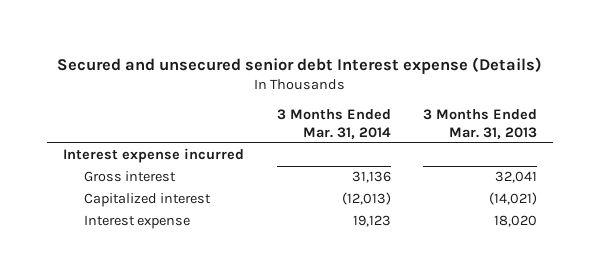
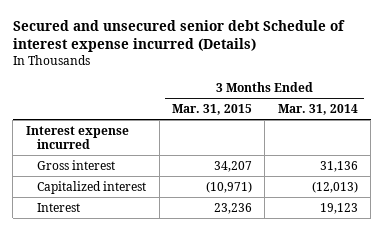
[57,56,543,74] Secured and unsecured senior debt Interest expense (Details) -> [12,20,345,53] Secured and unsecured senior debt Schedule of interest expense incurred (Details)
[422,108,537,139] 3 Months Ended Mar. 31, 2013 -> none
none -> [171,103,252,115] Mar. 31, 2015
[84,215,191,230] Interest expense -> [37,202,81,212] Interest

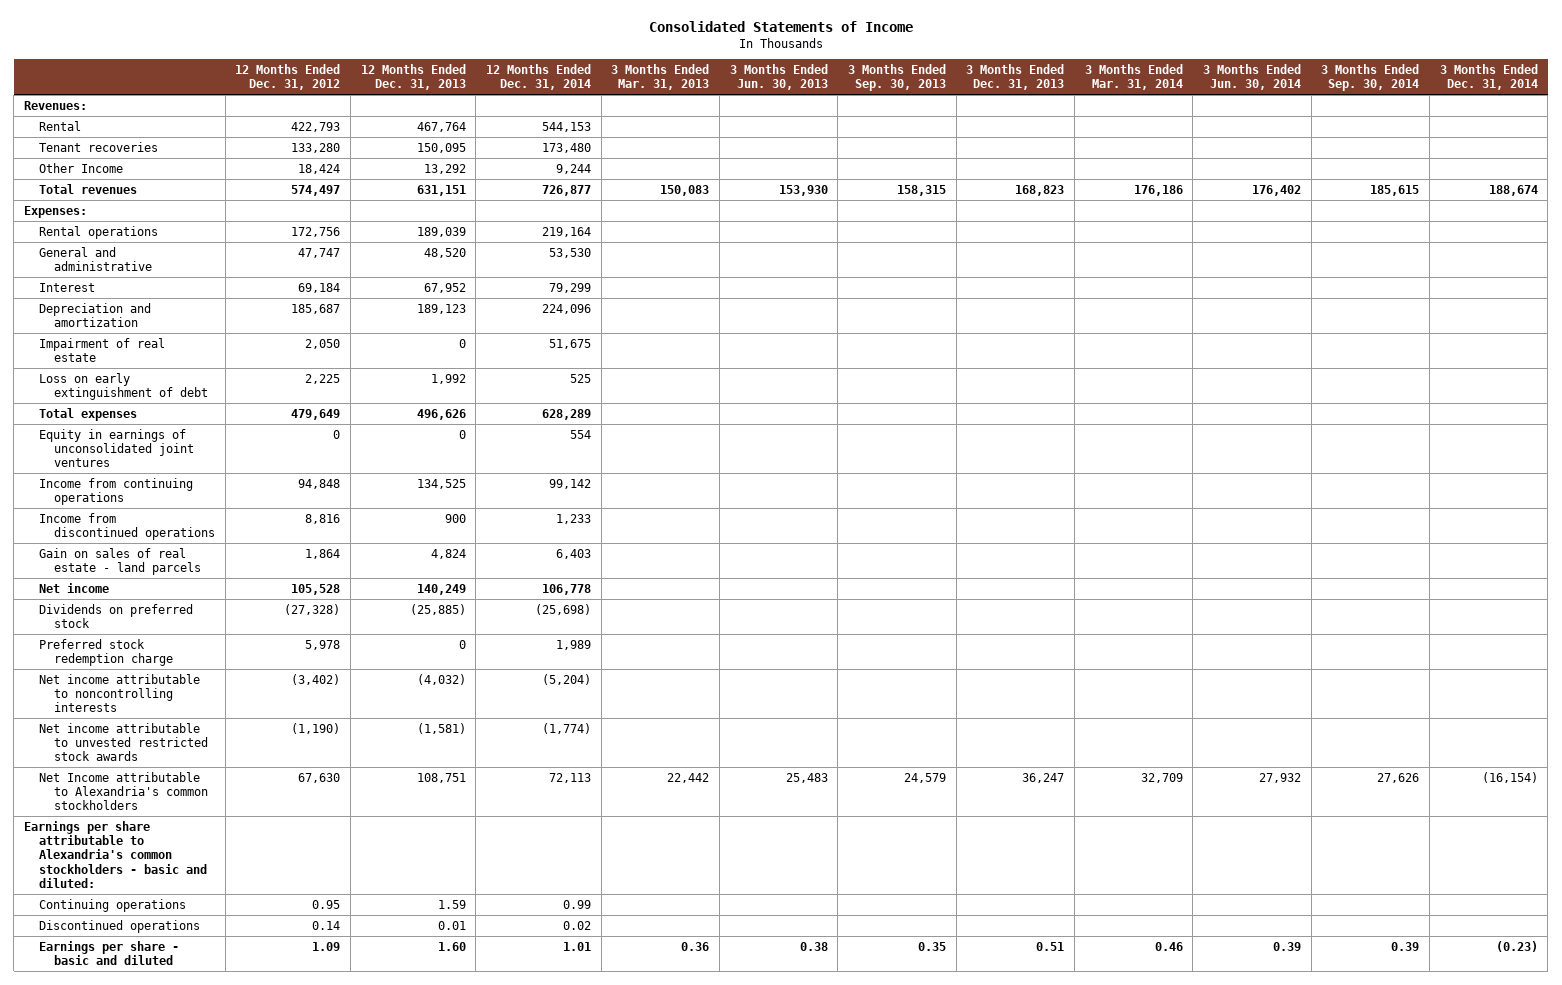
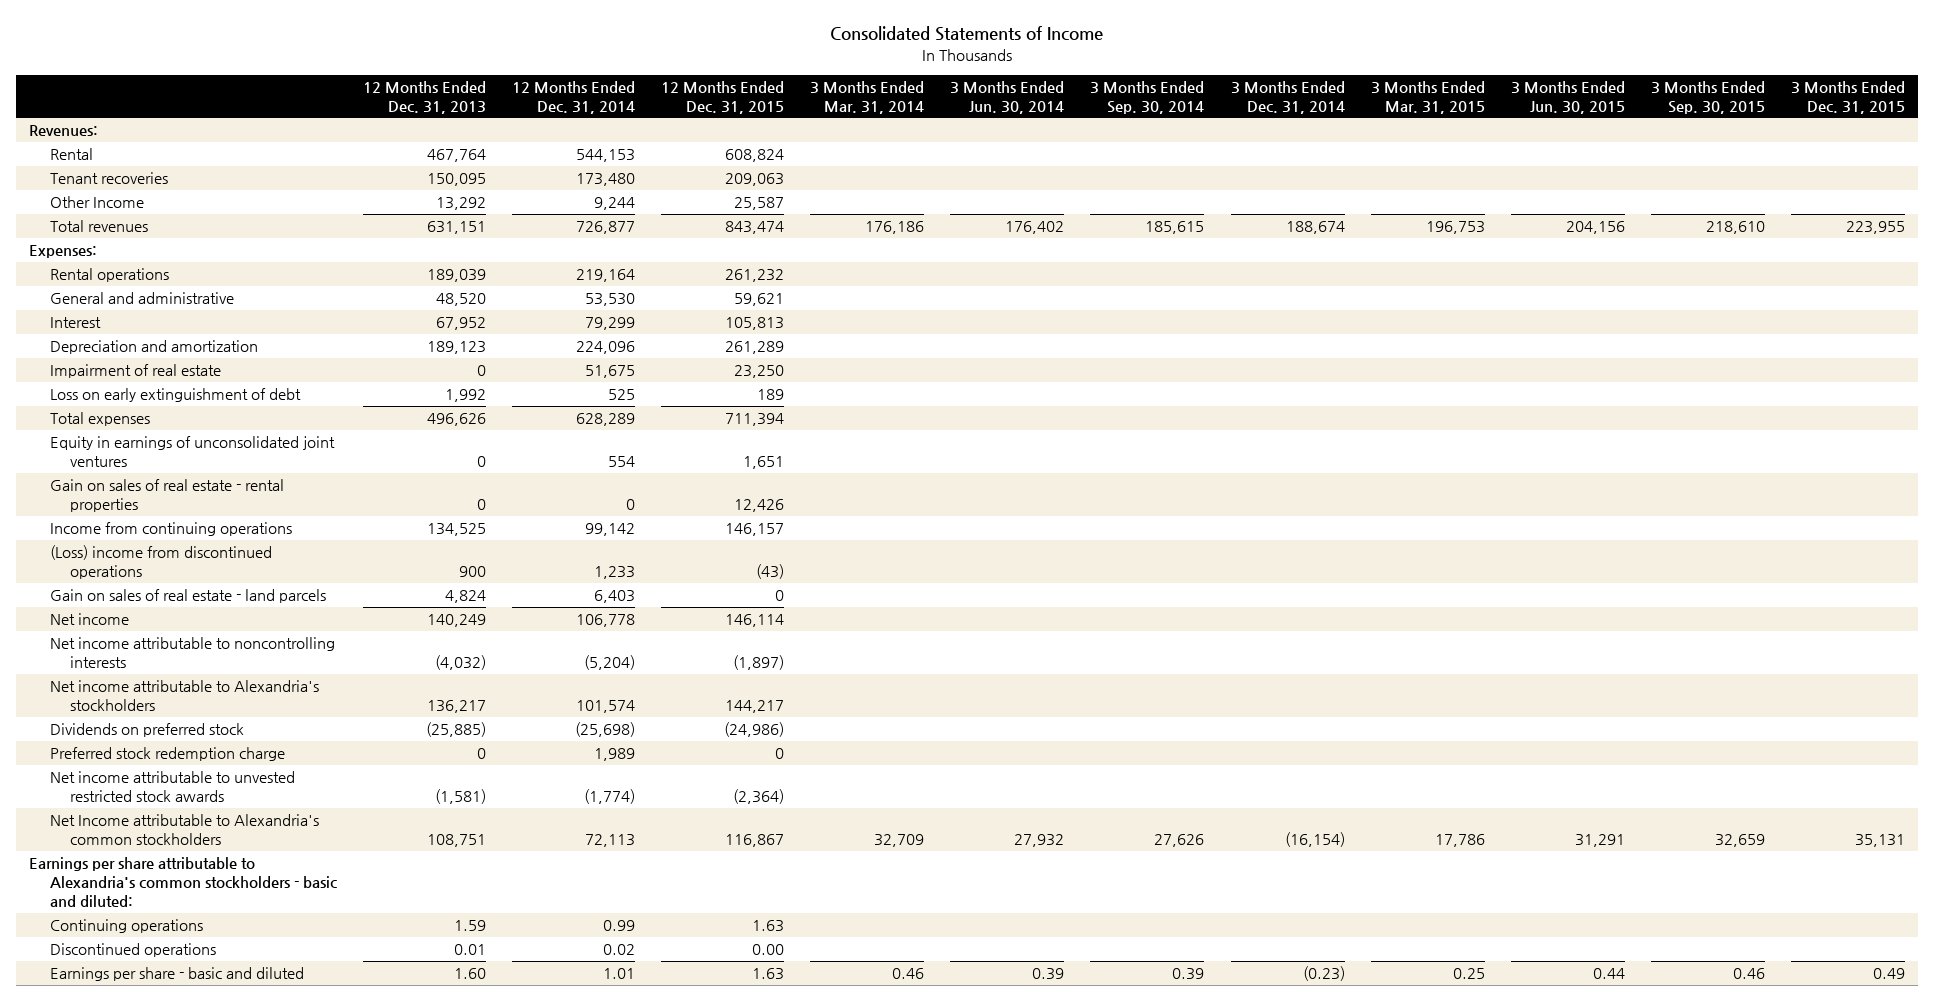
[235,63,341,91] 12 Months Ended Dec. 31, 2012 -> none
[611,63,710,91] 3 Months Ended Mar. 31, 2013 -> none
[729,63,828,91] 3 Months Ended Jun. 30, 2013 -> none
[848,63,947,92] 3 Months Ended Sep. 30, 2013 -> none
[966,63,1065,91] 3 Months Ended Dec. 31, 2013 -> none
none -> [661,80,785,114] 12 Months Ended Dec. 31, 2015
none -> [1370,80,1485,114] 3 Months Ended Mar. 31, 2015
none -> [1510,80,1625,114] 3 Months Ended Jun. 30, 2015
none -> [1651,80,1766,114] 3 Months Ended Sep. 30, 2015
none -> [1791,80,1906,114] 3 Months Ended Dec. 31, 2015
none -> [49,479,284,513] Gain on sales of real estate - rental properties
[39,512,216,540] Income from discontinued operations -> [49,545,272,580] (Loss) income from discontinued operations
[39,673,201,713] Net income attributable to noncontrolling interests -> [49,637,335,669] Net income attributable to noncontrolling interests
none -> [49,680,319,712] Net income attributable to Alexandria's stockholders

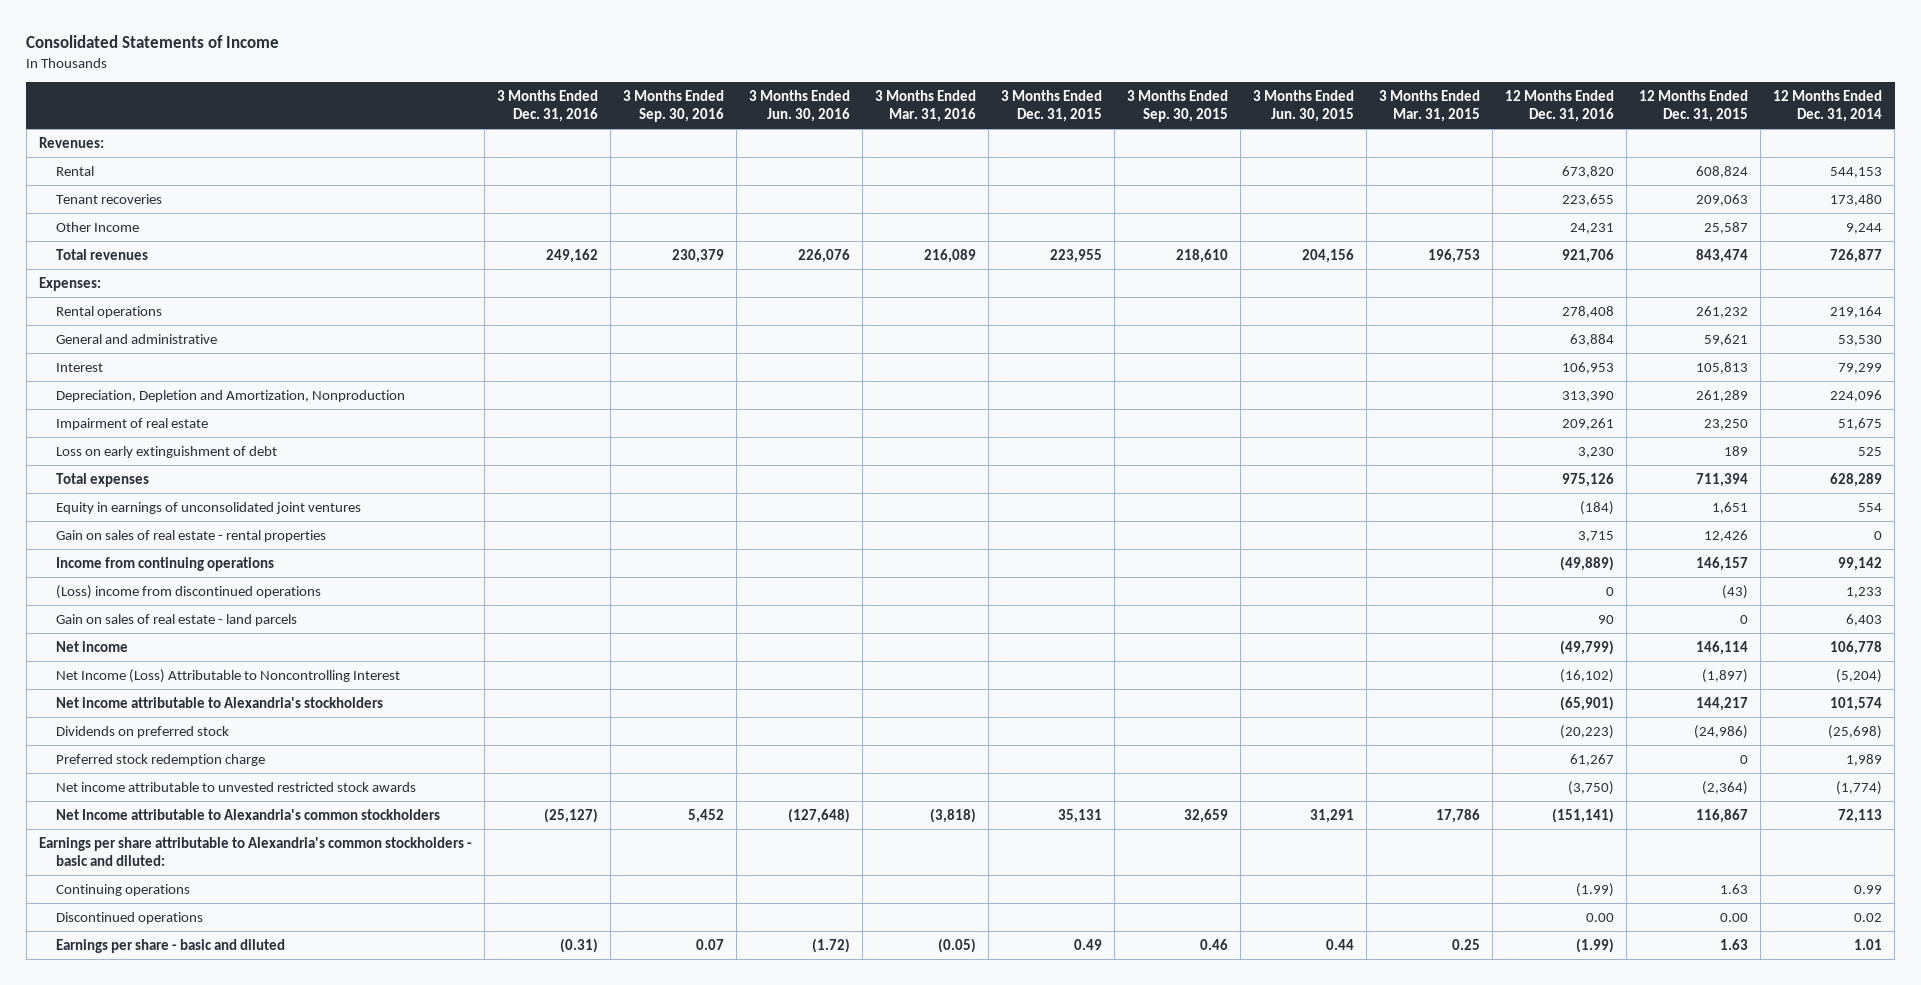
[362,80,486,114] 12 Months Ended Dec. 31, 2013 -> none
[810,80,925,114] 3 Months Ended Mar. 31, 2014 -> none
[950,80,1065,114] 3 Months Ended Jun. 30, 2014 -> none
[1090,80,1205,114] 3 Months Ended Sep. 30, 2014 -> none
[1230,80,1345,114] 3 Months Ended Dec. 31, 2014 -> none
none -> [496,89,598,122] 3 Months Ended Dec. 31, 2016
none -> [622,89,724,122] 3 Months Ended Sep. 30, 2016
none -> [748,89,850,122] 3 Months Ended Jun. 30, 2016
none -> [874,89,976,122] 3 Months Ended Mar. 31, 2016
none -> [1505,89,1615,122] 12 Months Ended Dec. 31, 2016
[49,340,258,355] Depreciation and amortization -> [55,389,405,402] Depreciation, Depletion and Amortization, Nonproduction
[49,637,335,669] Net income attributable to noncontrolling interests -> [55,668,400,683] Net Income (Loss) Attributable to Noncontrolling Interest

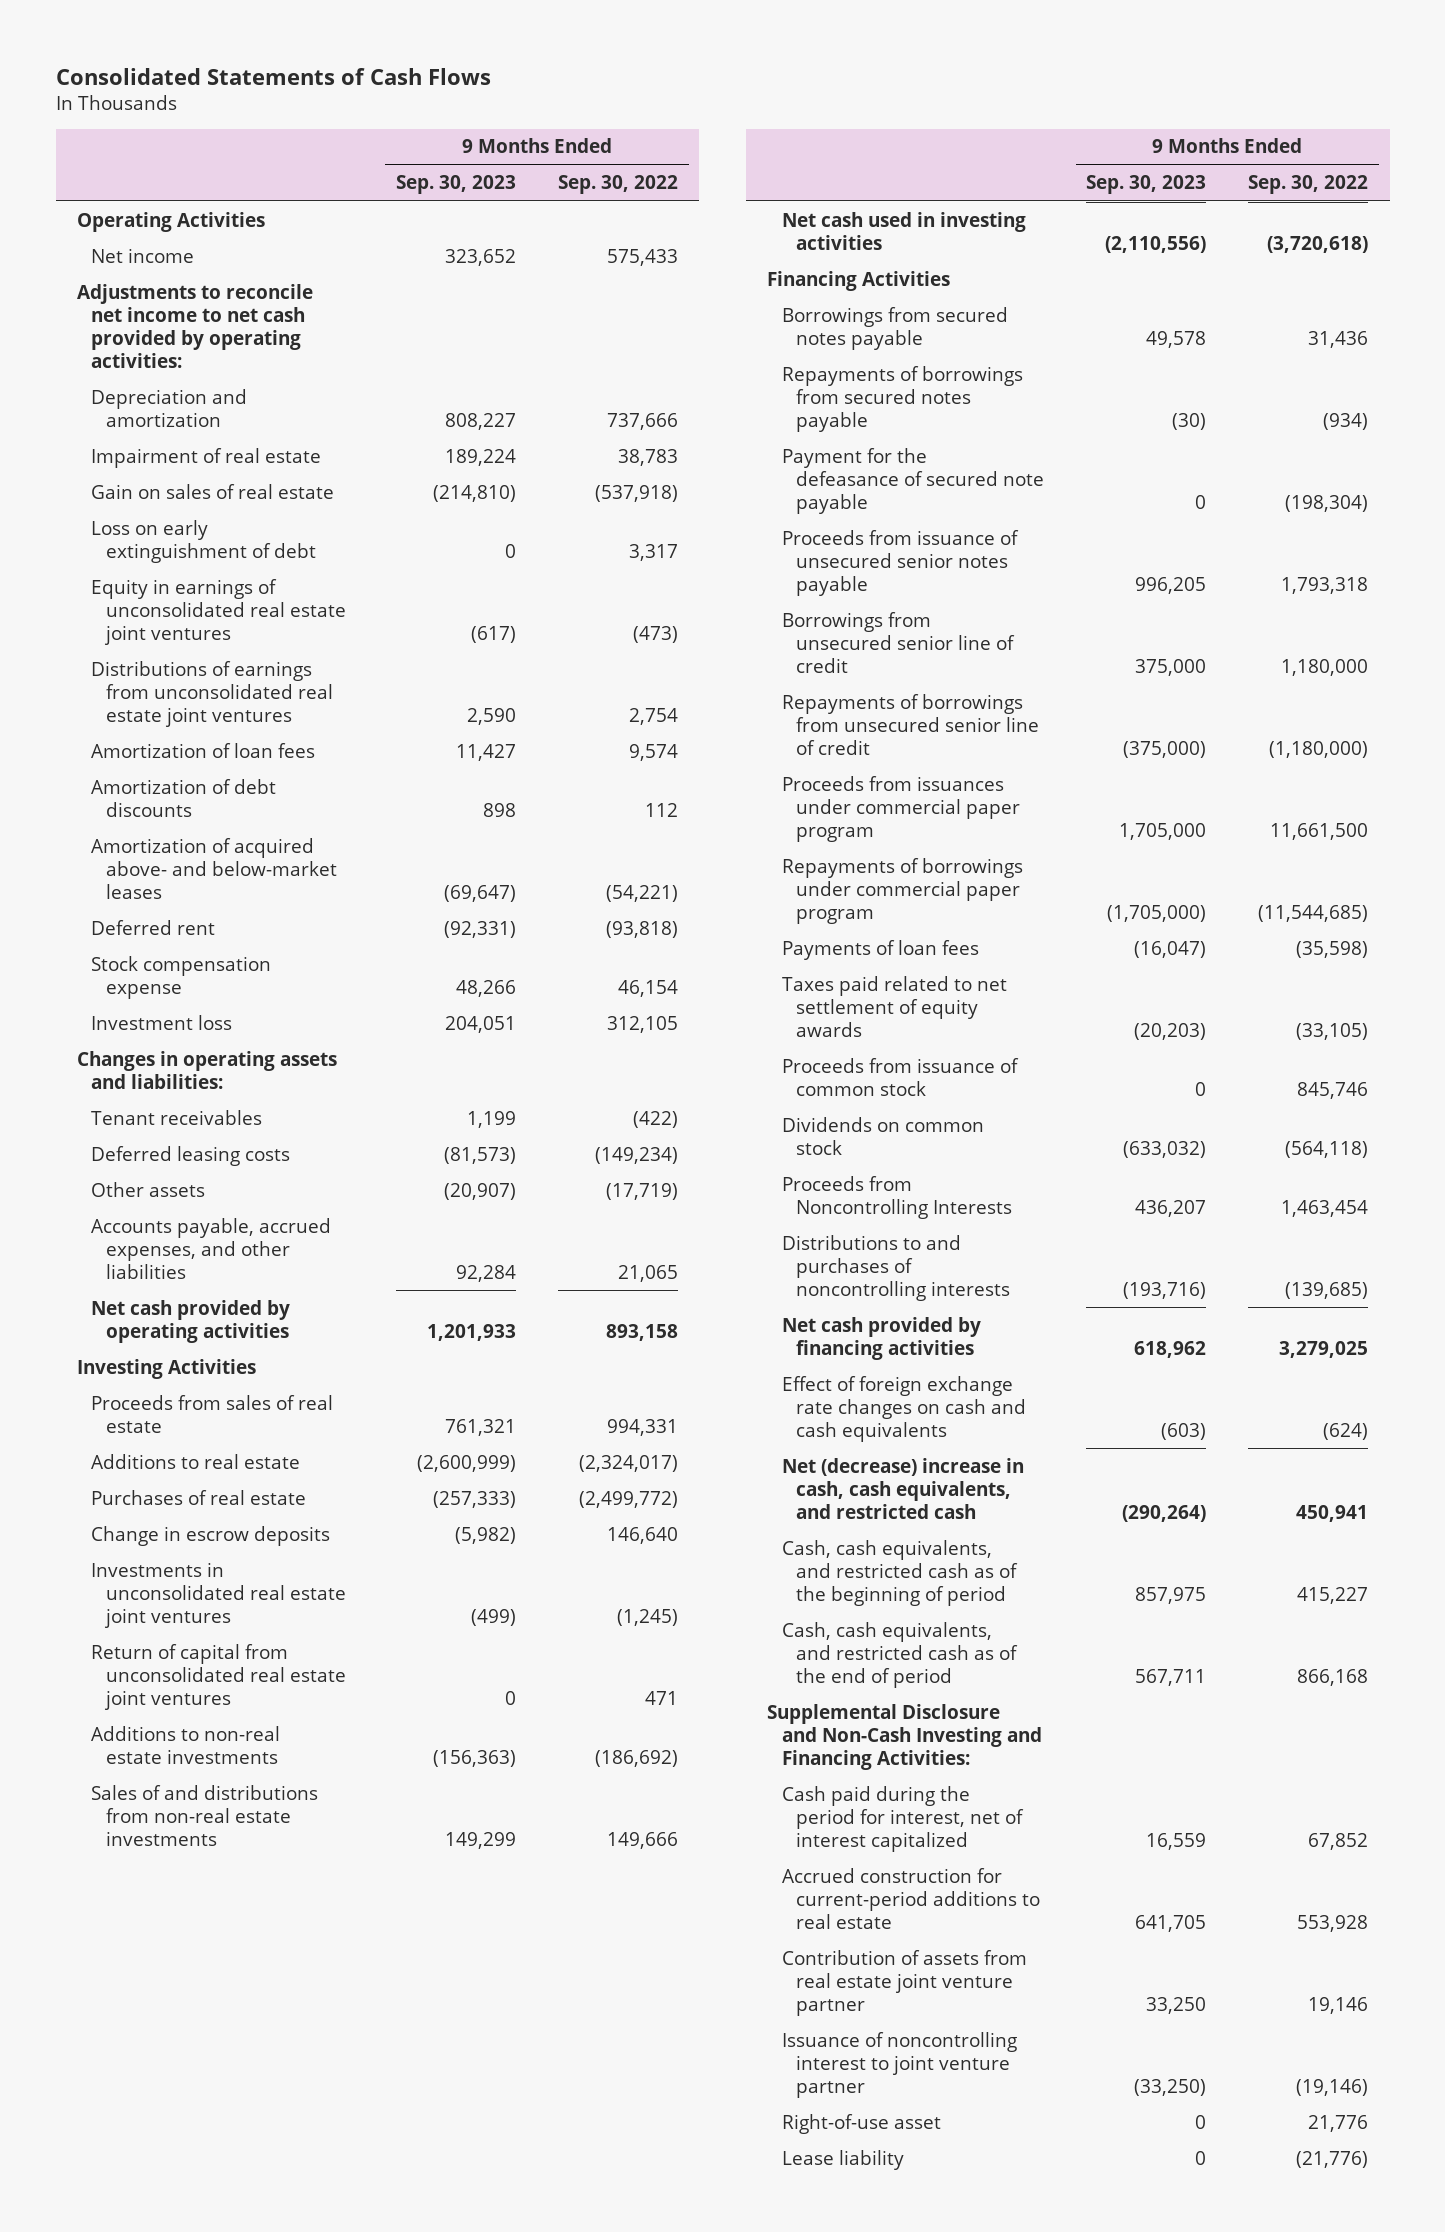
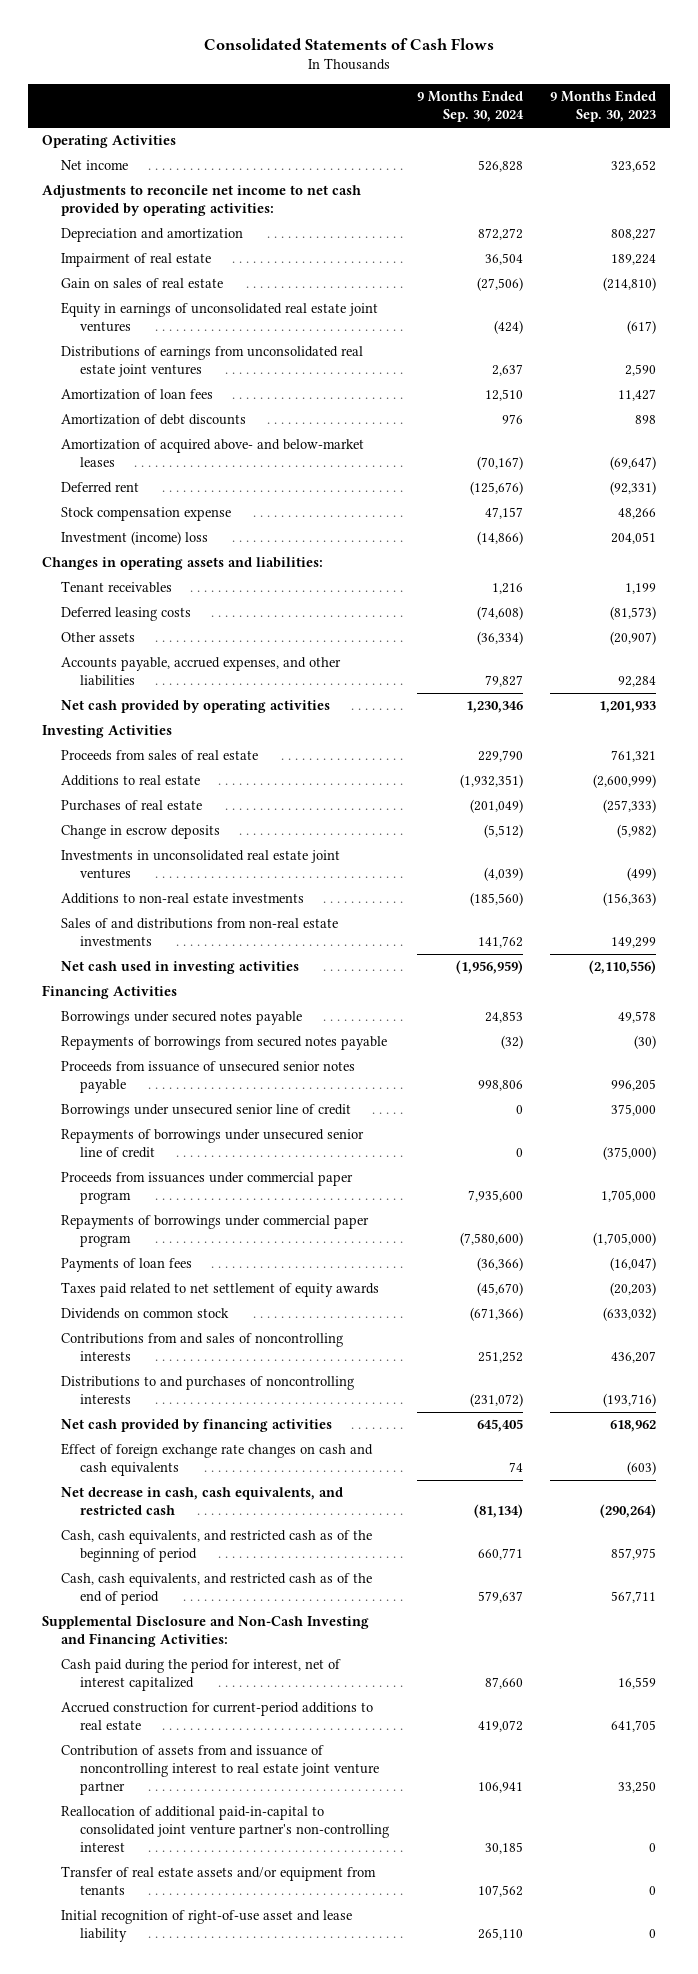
[558,175,679,195] Sep. 30, 2022 -> none
none -> [416,90,524,123] 9 Months Ended Sep. 30, 2024
[91,519,316,563] Loss on early extinguishment of debt -> none
[91,1014,233,1030] Investment loss -> [60,531,208,546] Investment (income) loss
[91,1643,346,1710] Return of capital from unconsolidated real estate joint ventures -> none
[781,306,1008,350] Borrowings from secured notes payable -> [60,1011,302,1026] Borrowings under secured notes payable
[781,447,1045,514] Payment for the defeasance of secured note payable -> none
[781,611,1016,673] Borrowings from unsecured senior line of credit -> [60,1104,351,1119] Borrowings under unsecured senior line of credit
[781,693,1040,755] Repayments of borrowings from unsecured senior line of credit -> [60,1129,364,1159] Repayments of borrowings under unsecured senior line of credit
[781,1057,1019,1096] Proceeds from issuance of common stock -> none
[781,1175,1013,1219] Proceeds from Noncontrolling Interests -> [60,1333,343,1362] Contributions from and sales of noncontrolling interests
[781,1457,1024,1519] Net (decrease) increase in cash, cash equivalents, and restricted cash -> [60,1487,343,1516] Net decrease in cash, cash equivalents, and restricted cash
[781,2031,1017,2098] Issuance of noncontrolling interest to joint venture partner -> none
[781,2113,941,2134] Right-of-use asset -> none
[781,2149,904,2170] Lease liability -> none
[781,1949,1027,2016] Contribution of assets from real estate joint venture partner -> [60,1745,379,1796] Contribution of assets from and issuance of noncontrolling interest to real estate joint venture partner
none -> [60,1806,389,1853] Reallocation of additional paid-in-capital to consolidated joint venture partner's non-controlling interest
none -> [60,1866,376,1896] Transfer of real estate assets and/or equipment from tenants
none -> [60,1910,352,1943] Initial recognition of right-of-use asset and lease liability

